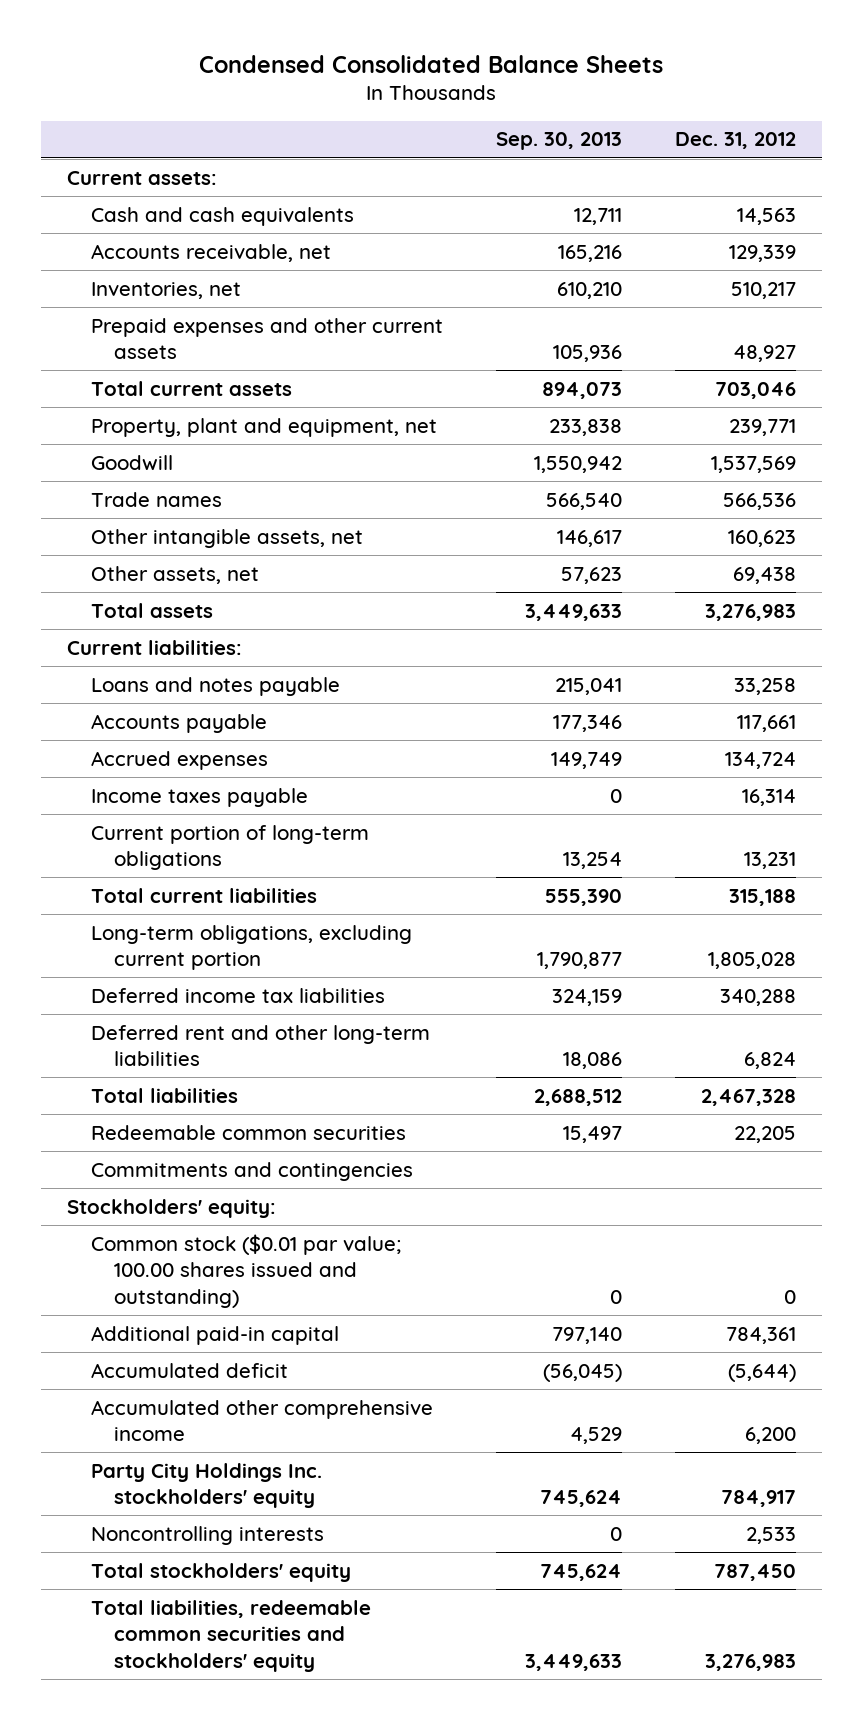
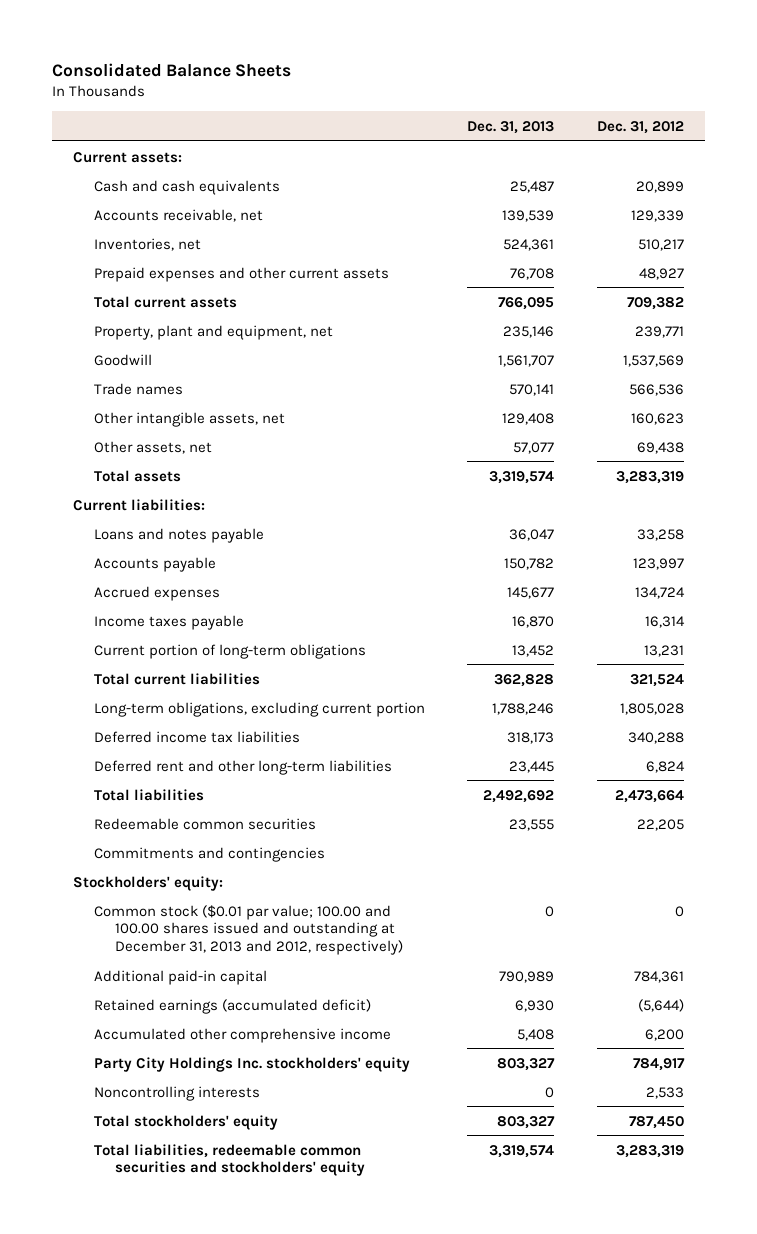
[199,54,664,73] Condensed Consolidated Balance Sheets -> [51,62,291,77] Consolidated Balance Sheets
[495,132,622,151] Sep. 30, 2013 -> none
none -> [467,120,555,134] Dec. 31, 2013
[736,207,796,225] 14,563 -> [635,180,684,193] 20,899
[714,381,796,399] 703,046 -> [626,296,684,310] 709,382
[704,603,796,621] 3,276,983 -> [615,470,684,484] 3,283,319
[736,714,796,732] 117,661 -> [632,557,684,570] 123,997
[728,888,796,906] 315,188 -> [629,673,684,687] 321,524
[700,1088,796,1106] 2,467,328 -> [614,789,684,803] 2,473,664
[90,1233,401,1308] Common stock ($0.01 par value; 100.00 shares issued and outstanding) -> [93,904,403,955] Common stock ($0.01 par value; 100.00 and 100.00 shares issued and outstanding at December 31, 2013 and 2012, respectively)
[90,1362,288,1378] Accumulated deficit -> [93,998,371,1014] Retained earnings (accumulated deficit)
[704,1653,796,1671] 3,276,983 -> [615,1144,684,1158] 3,283,319

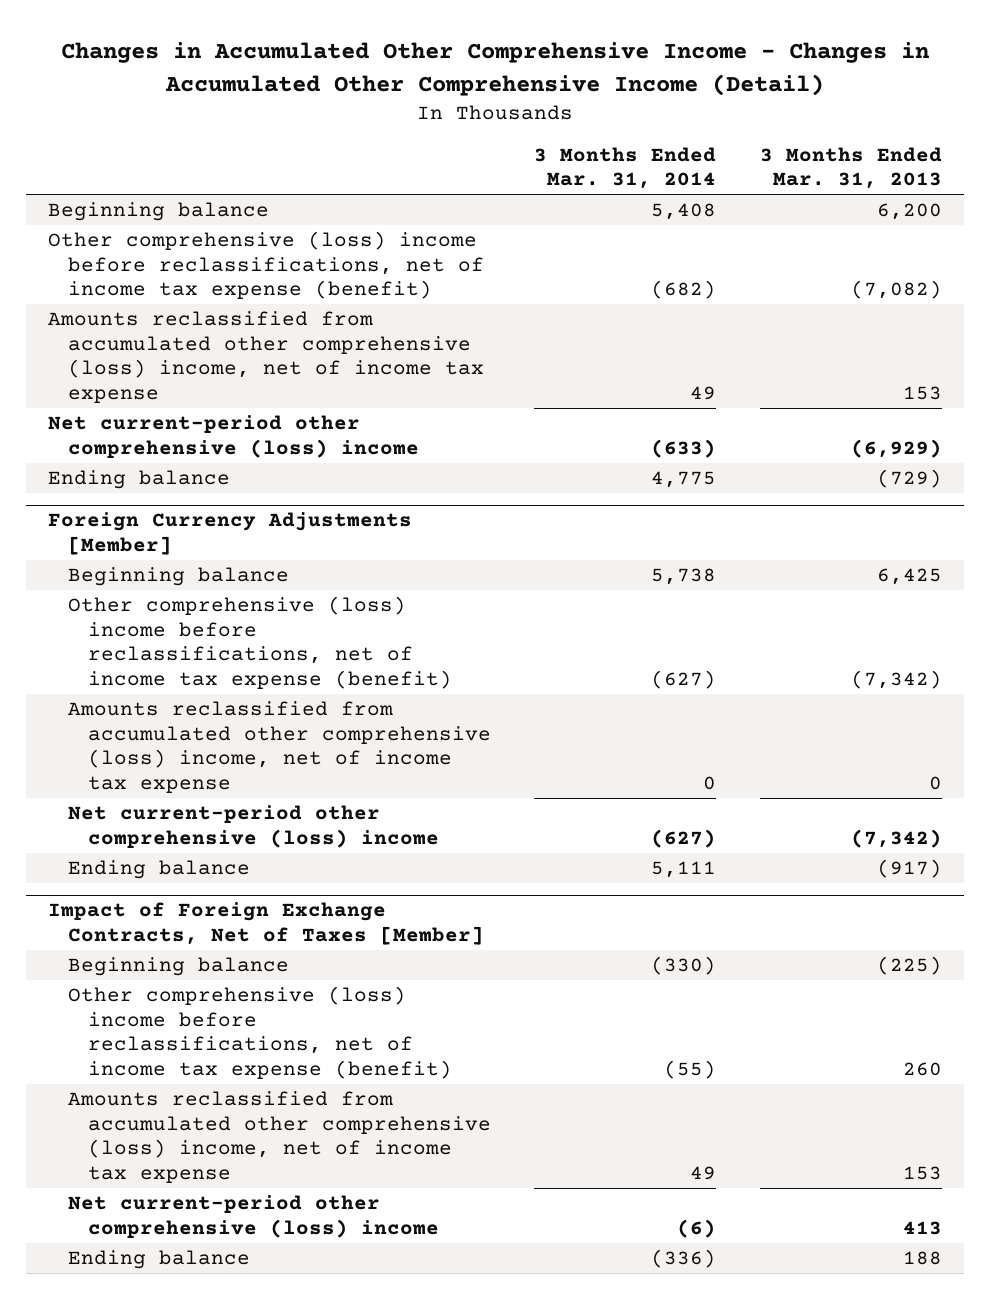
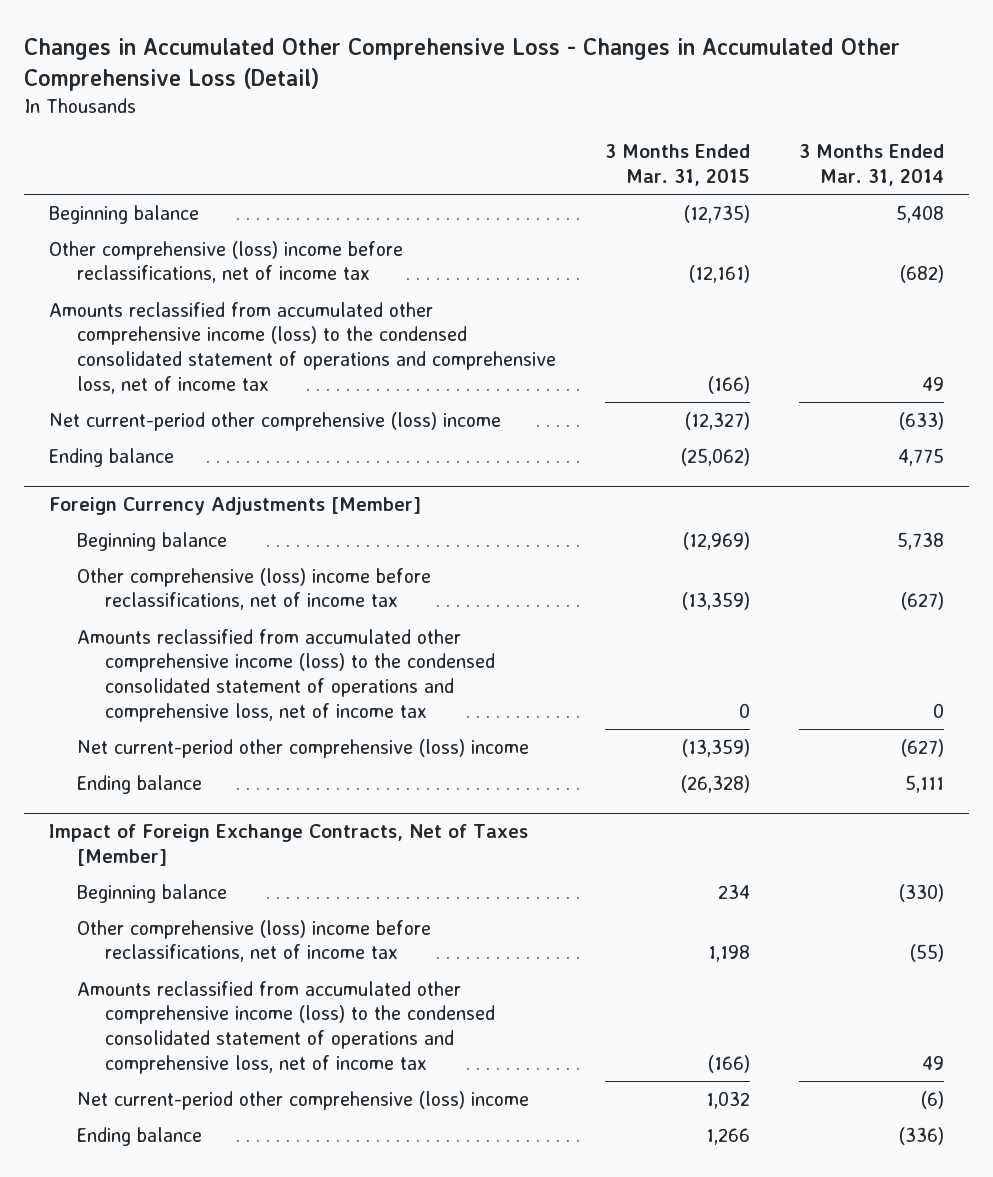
[60,42,930,96] Changes in Accumulated Other Comprehensive Income - Changes in Accumulated Other Comprehensive Income (Detail) -> [24,38,901,92] Changes in Accumulated Other Comprehensive Loss - Changes in Accumulated Other Comprehensive Loss (Detail)
[759,146,942,190] 3 Months Ended Mar. 31, 2013 -> none
none -> [604,144,750,186] 3 Months Ended Mar. 31, 2015
[47,231,484,300] Other comprehensive (loss) income before reclassifications, net of income tax expense (benefit) -> [48,240,403,284] Other comprehensive (loss) income before reclassifications, net of income tax
[47,311,484,403] Amounts reclassified from accumulated other comprehensive (loss) income, net of income tax expense -> [48,301,556,394] Amounts reclassified from accumulated other comprehensive income (loss) to the condensed consolidated statement of operations and comprehensive loss, net of income tax
[67,596,452,689] Other comprehensive (loss) income before reclassifications, net of income tax expense (benefit) -> [76,567,431,611] Other comprehensive (loss) income before reclassifications, net of income tax
[67,701,491,793] Amounts reclassified from accumulated other comprehensive (loss) income, net of income tax expense -> [76,628,495,722] Amounts reclassified from accumulated other comprehensive income (loss) to the condensed consolidated statement of operations and comprehensive loss, net of income tax
[67,986,452,1079] Other comprehensive (loss) income before reclassifications, net of income tax expense (benefit) -> [76,919,431,963] Other comprehensive (loss) income before reclassifications, net of income tax
[67,1091,491,1183] Amounts reclassified from accumulated other comprehensive (loss) income, net of income tax expense -> [76,980,495,1074] Amounts reclassified from accumulated other comprehensive income (loss) to the condensed consolidated statement of operations and comprehensive loss, net of income tax

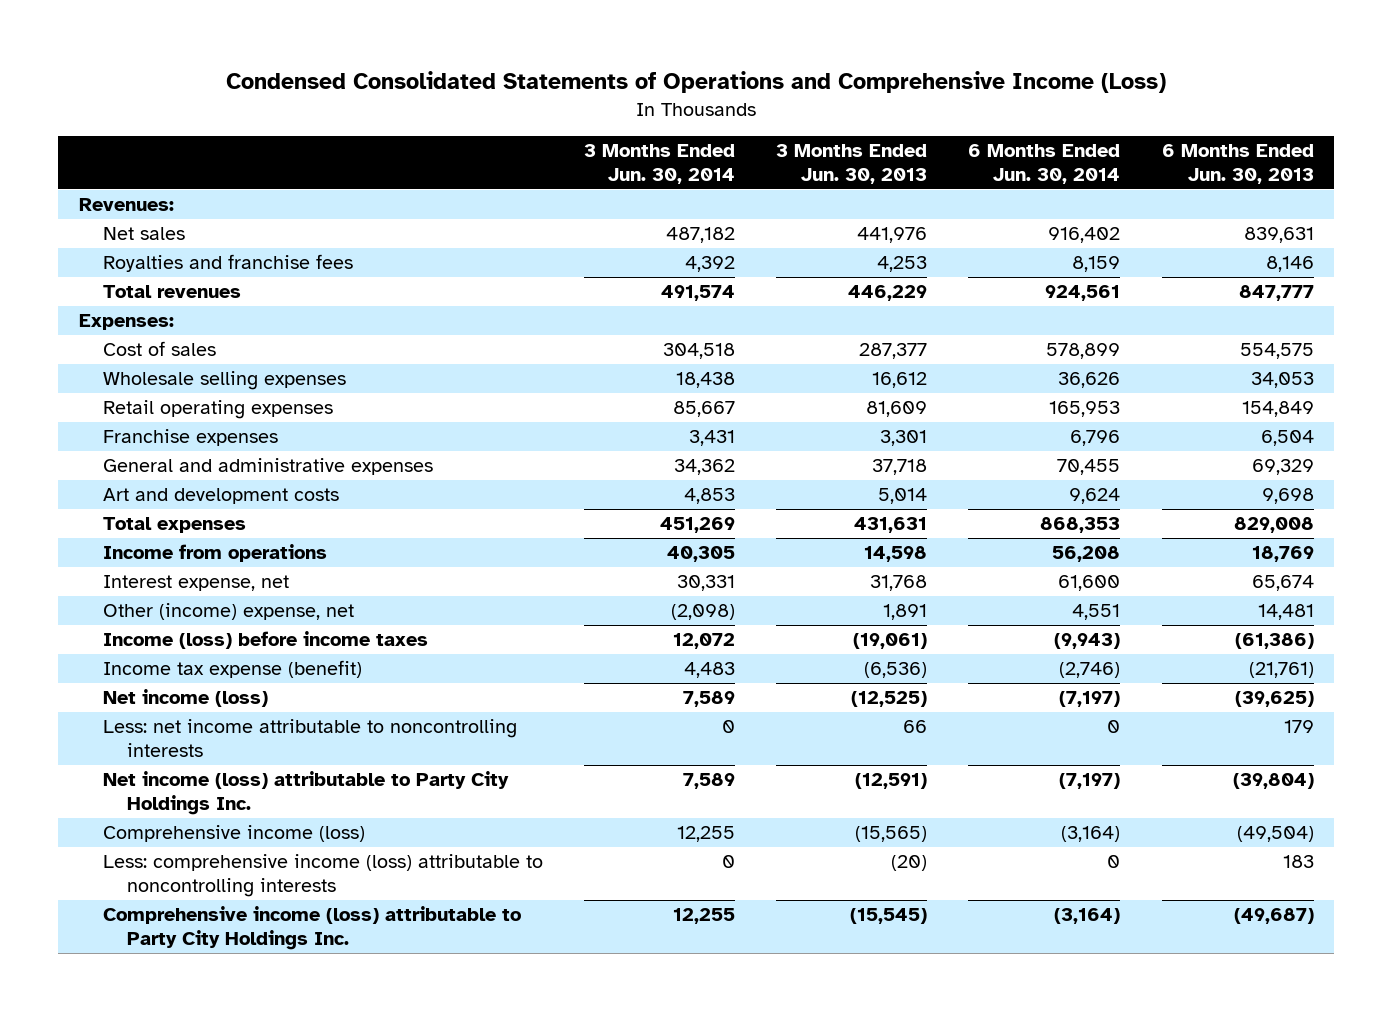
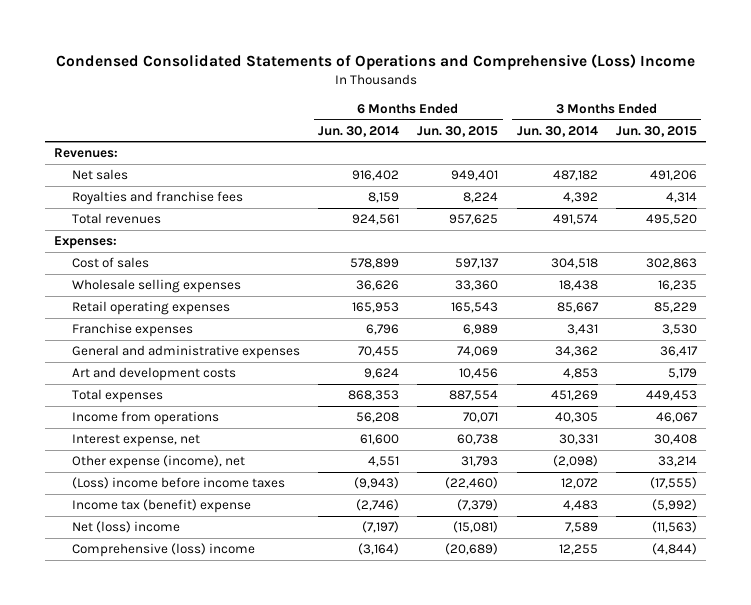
[226,71,1167,94] Condensed Consolidated Statements of Operations and Comprehensive Income (Loss) -> [55,54,695,71] Condensed Consolidated Statements of Operations and Comprehensive (Loss) Income
[776,144,928,184] 3 Months Ended Jun. 30, 2013 -> none
[1161,144,1314,184] 6 Months Ended Jun. 30, 2013 -> none
none -> [417,125,499,137] Jun. 30, 2015
none -> [615,125,697,137] Jun. 30, 2015
[102,689,268,708] Net income (loss) -> none
[102,719,517,757] Less: net income attributable to noncontrolling interests -> none
[102,854,543,897] Less: comprehensive income (loss) attributable to noncontrolling interests -> none
[102,906,521,950] Comprehensive income (loss) attributable to Party City Holdings Inc. -> none
[102,603,354,621] Other (income) expense, net -> [72,455,246,470] Other expense (income), net
[102,631,428,650] Income (loss) before income taxes -> [72,477,286,490] (Loss) income before income taxes
[102,660,362,679] Income tax expense (benefit) -> [72,499,252,514] Income tax (benefit) expense
[102,771,509,815] Net income (loss) attributable to Party City Holdings Inc. -> [72,521,181,534] Net (loss) income
[102,825,365,843] Comprehensive income (loss) -> [72,543,256,558] Comprehensive (loss) income

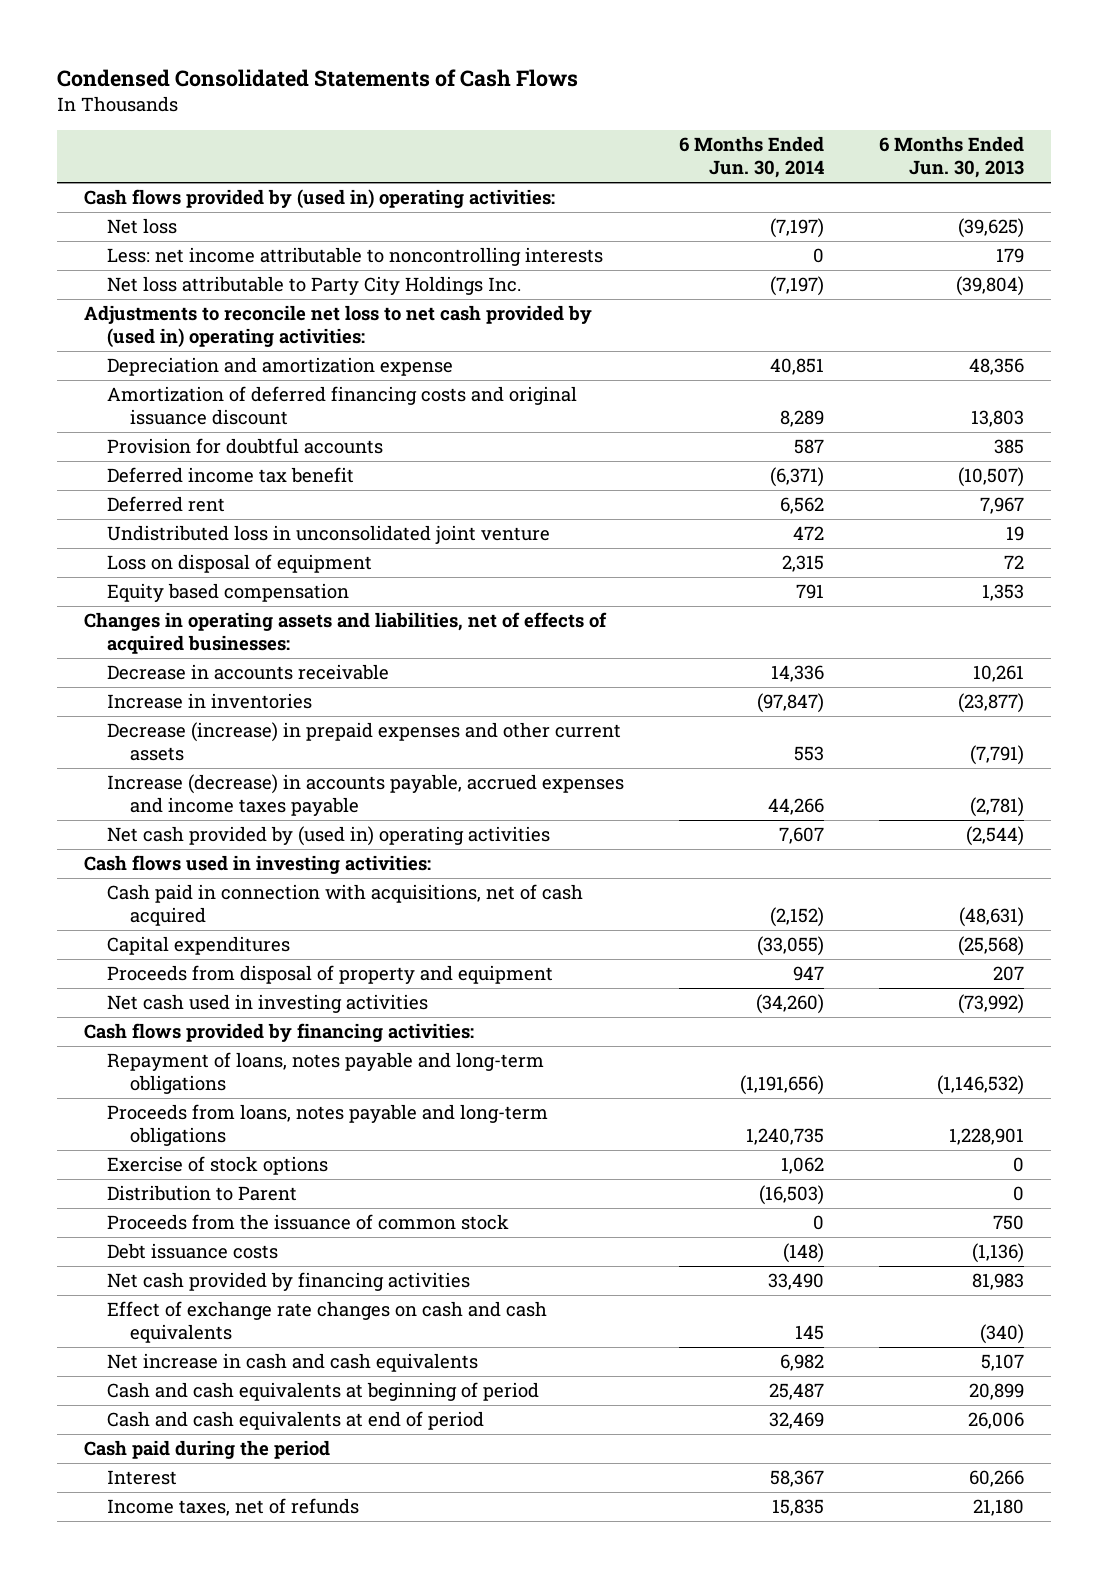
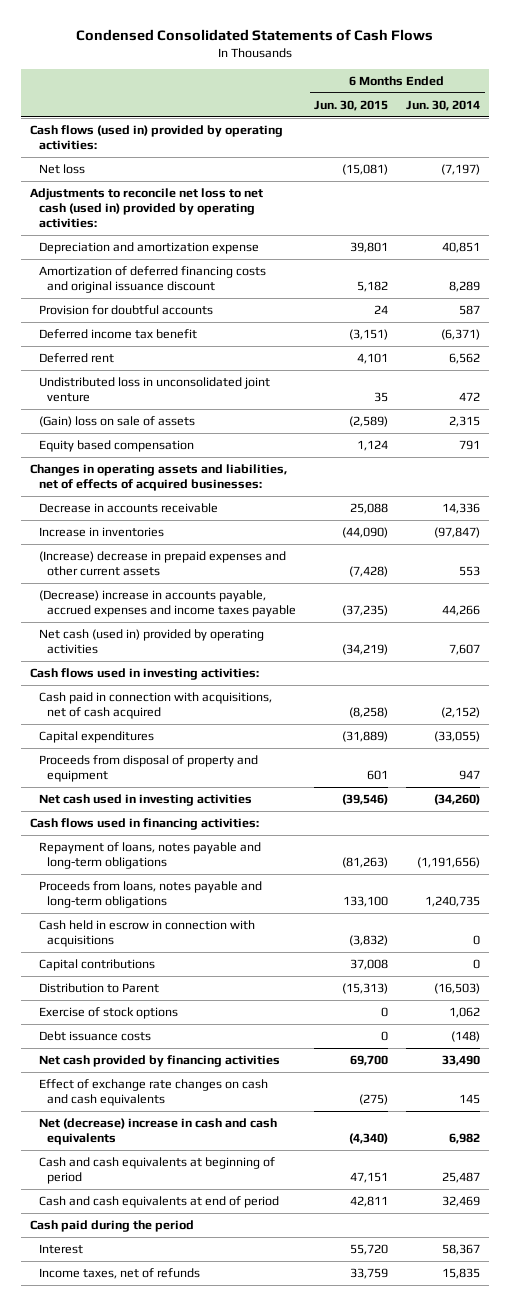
[878,135,1024,179] 6 Months Ended Jun. 30, 2013 -> none
none -> [314,99,389,111] Jun. 30, 2015
[84,189,556,210] Cash flows provided by (used in) operating activities: -> [29,124,283,150] Cash flows (used in) provided by operating activities:
[107,247,604,267] Less: net income attributable to noncontrolling interests -> none
[107,276,522,296] Net loss attributable to Party City Holdings Inc. -> none
[84,305,593,349] Adjustments to reconcile net loss to net cash provided by (used in) operating activities: -> [29,187,263,229] Adjustments to reconcile net loss to net cash (used in) provided by operating activities:
[107,554,373,574] Loss on disposal of equipment -> [38,415,195,427] (Gain) loss on sale of assets
[107,722,622,762] Decrease (increase) in prepaid expenses and other current assets -> [38,550,286,576] (Increase) decrease in prepaid expenses and other current assets
[107,774,625,817] Increase (decrease) in accounts payable, accrued expenses and income taxes payable -> [38,589,297,617] (Decrease) increase in accounts payable, accrued expenses and income taxes payable
[107,826,551,847] Net cash provided by (used in) operating activities -> [38,628,264,654] Net cash (used in) provided by operating activities
[84,1023,475,1043] Cash flows provided by financing activities: -> [29,817,259,830] Cash flows used in financing activities:
none -> [38,919,255,947] Cash held in escrow in connection with acquisitions
none -> [38,958,155,971] Capital contributions
[107,1214,510,1231] Proceeds from the issuance of common stock -> none
[107,1156,329,1176] Exercise of stock options -> [38,1006,178,1019] Exercise of stock options
[107,1353,479,1373] Net increase in cash and cash equivalents -> [38,1117,277,1145] Net (decrease) increase in cash and cash equivalents

